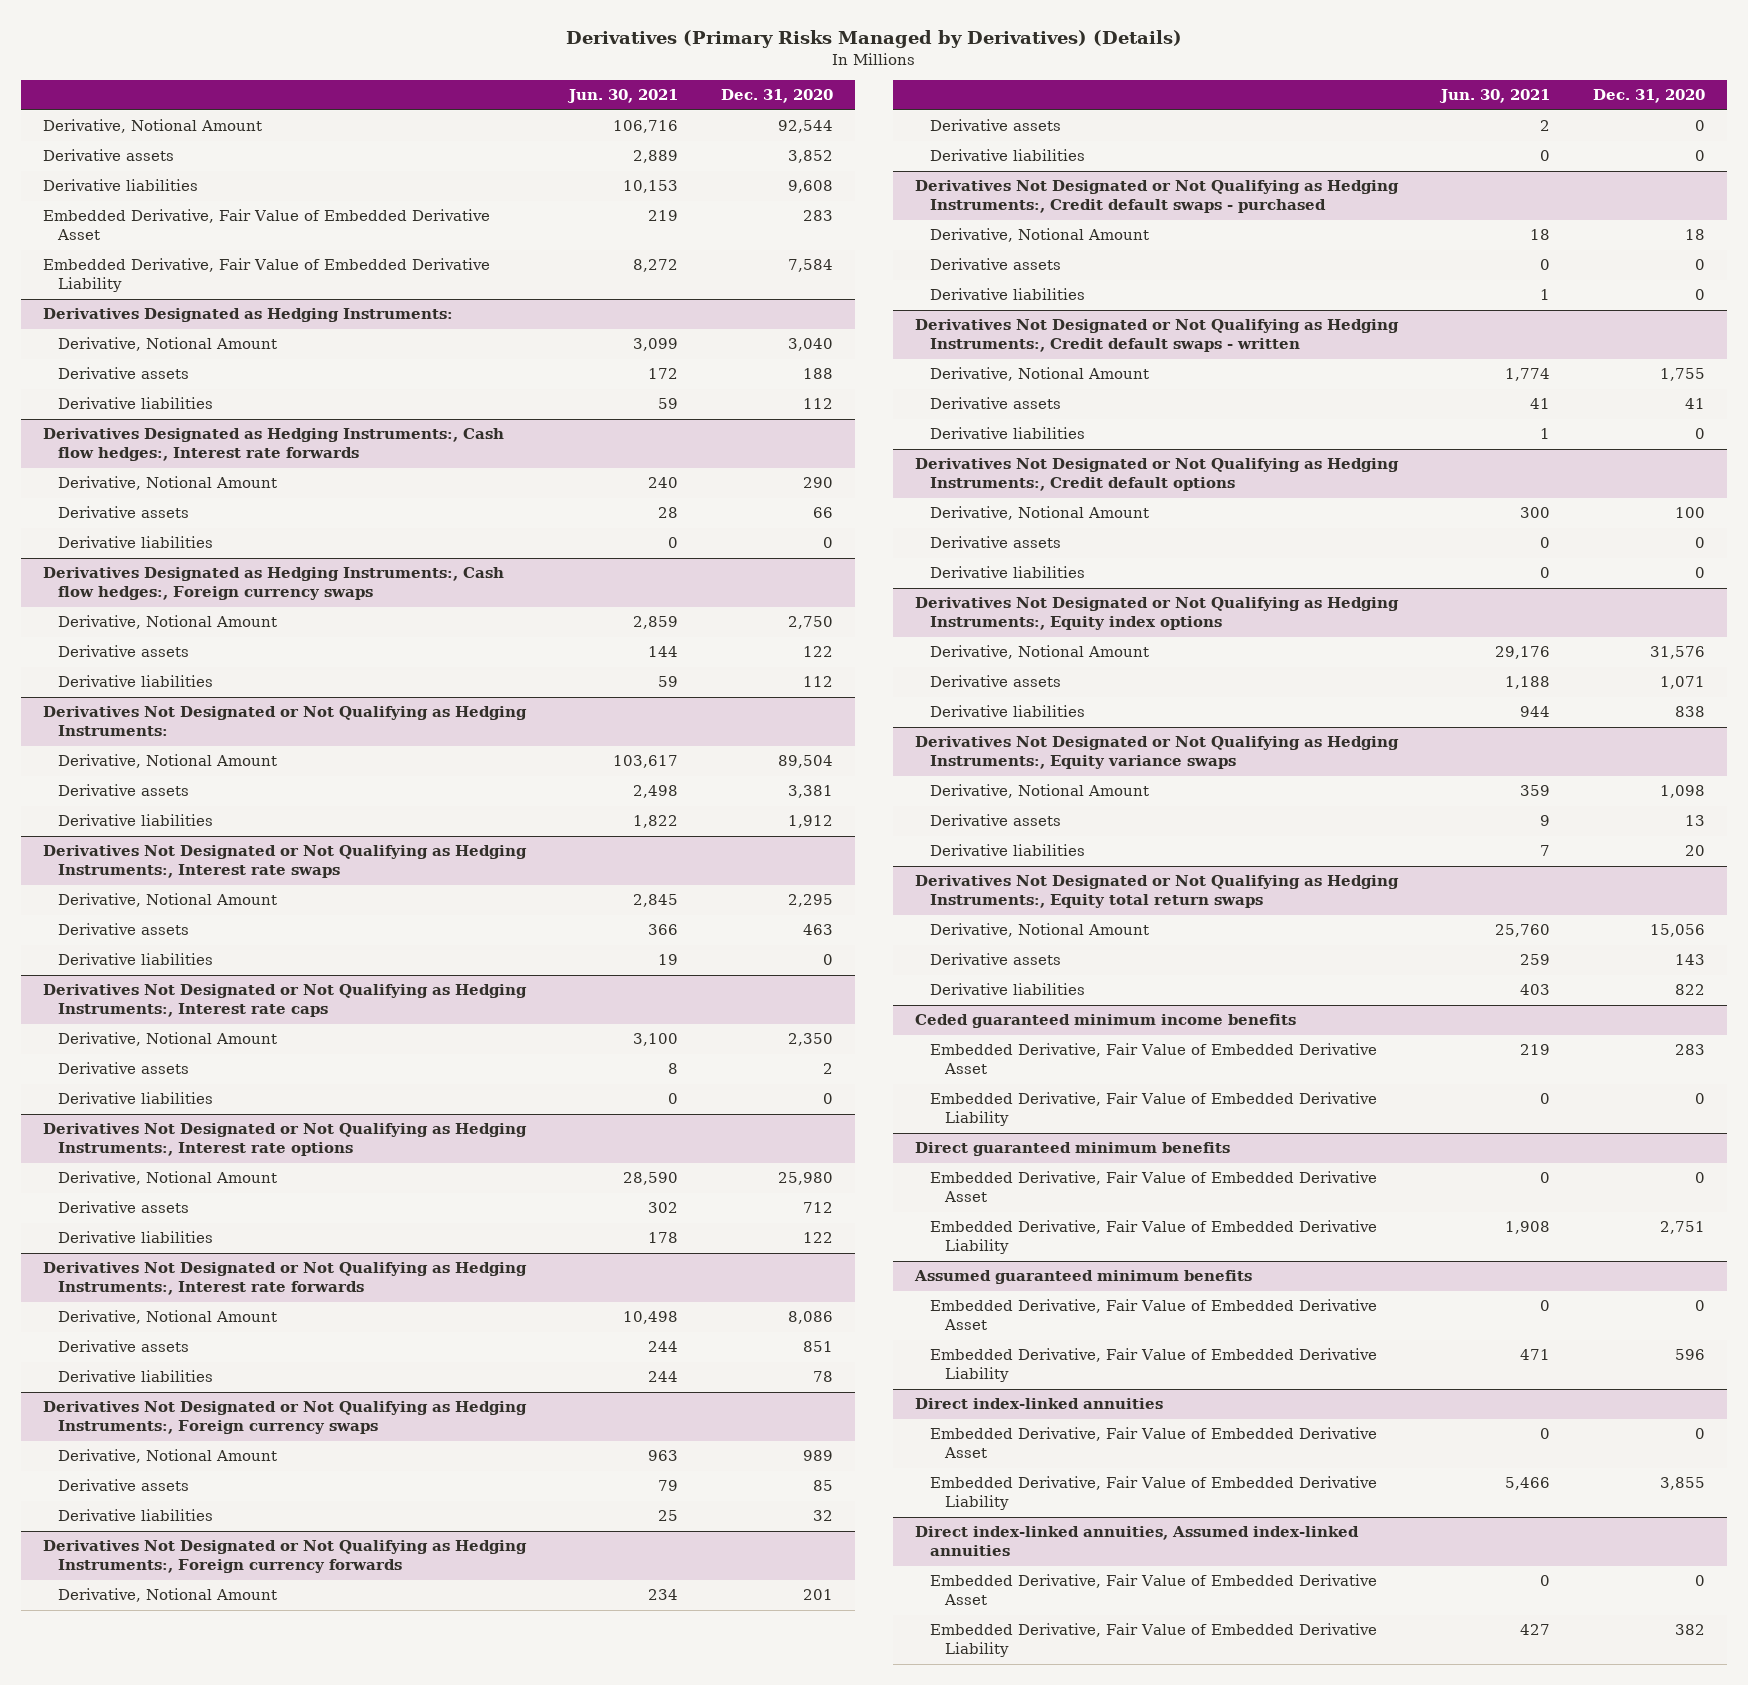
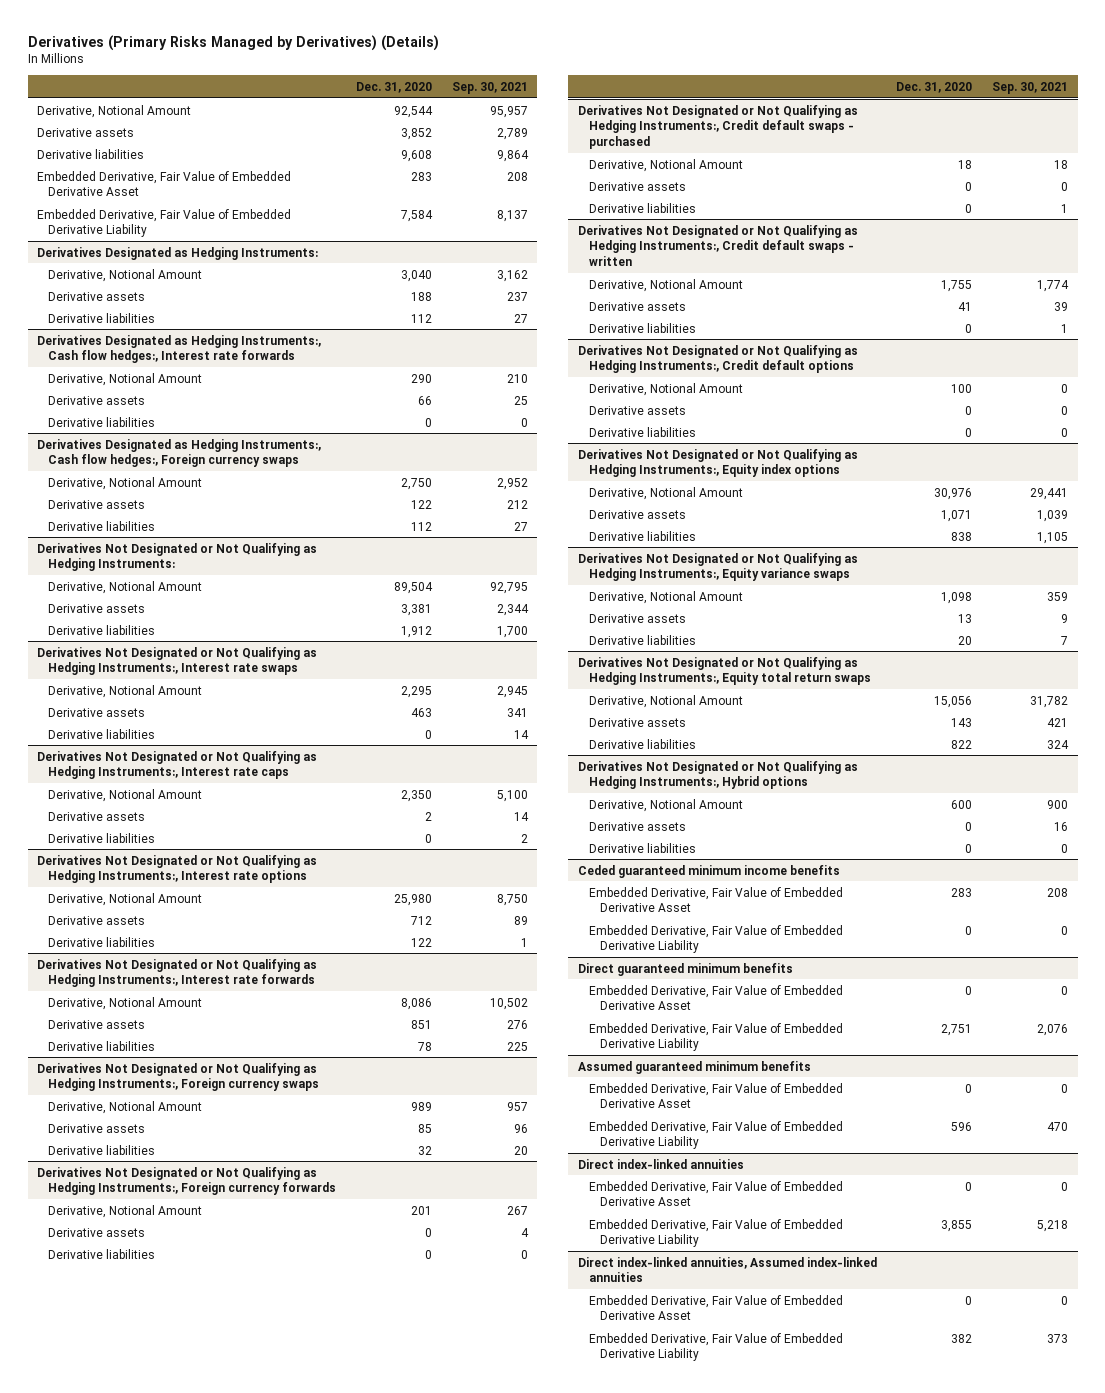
[567,89,679,104] Jun. 30, 2021 -> none
none -> [451,81,528,94] Sep. 30, 2021
[1650,646,1706,660] 31,576 -> [934,487,973,500] 30,976
none -> [577,760,858,790] Derivatives Not Designated or Not Qualifying as Hedging Instruments:, Hybrid options
none -> [588,798,743,812] Derivative, Notional Amount
none -> [588,821,686,831] Derivative assets
none -> [588,842,696,853] Derivative liabilities

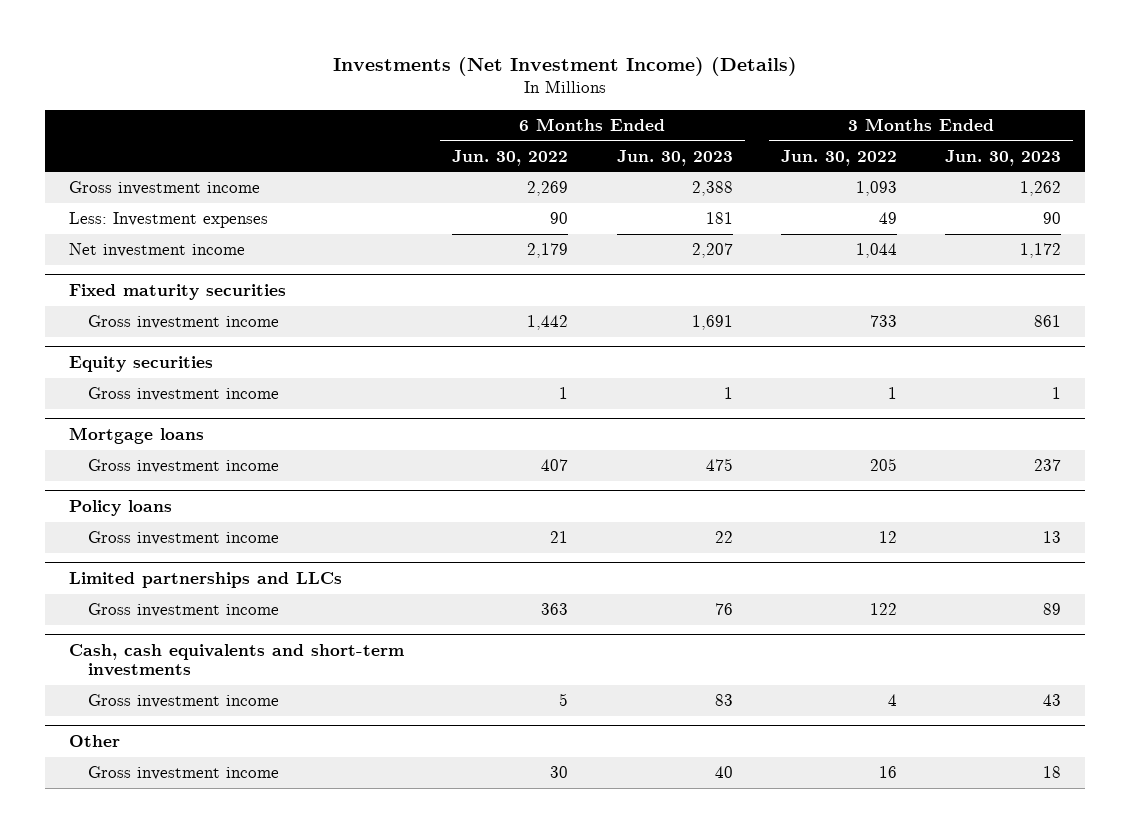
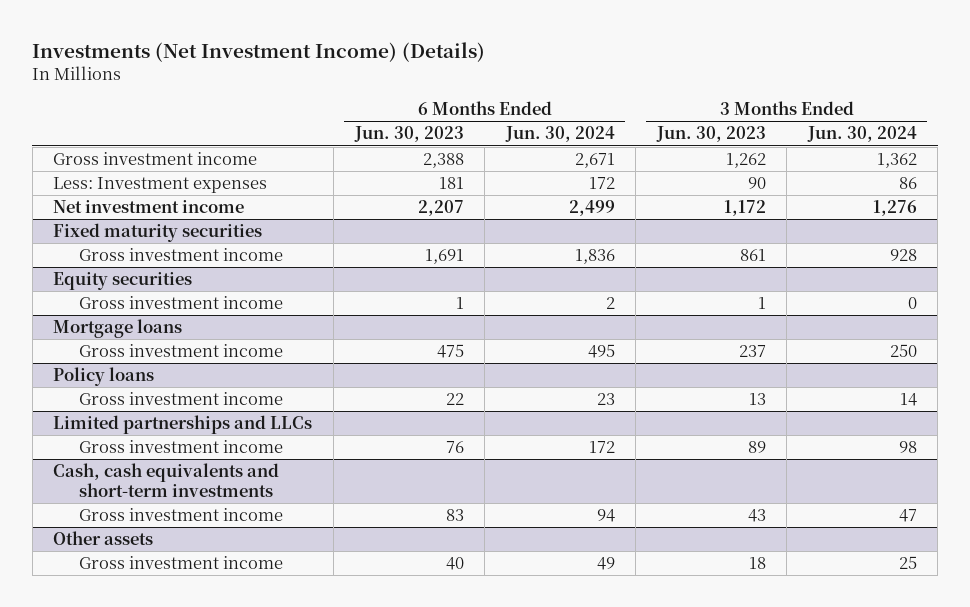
[452,149,569,166] Jun. 30, 2022 -> none
[780,149,897,166] Jun. 30, 2022 -> none
none -> [504,126,615,143] Jun. 30, 2024
none -> [806,126,917,143] Jun. 30, 2024
[69,734,121,747] Other -> [53,531,154,546] Other assets

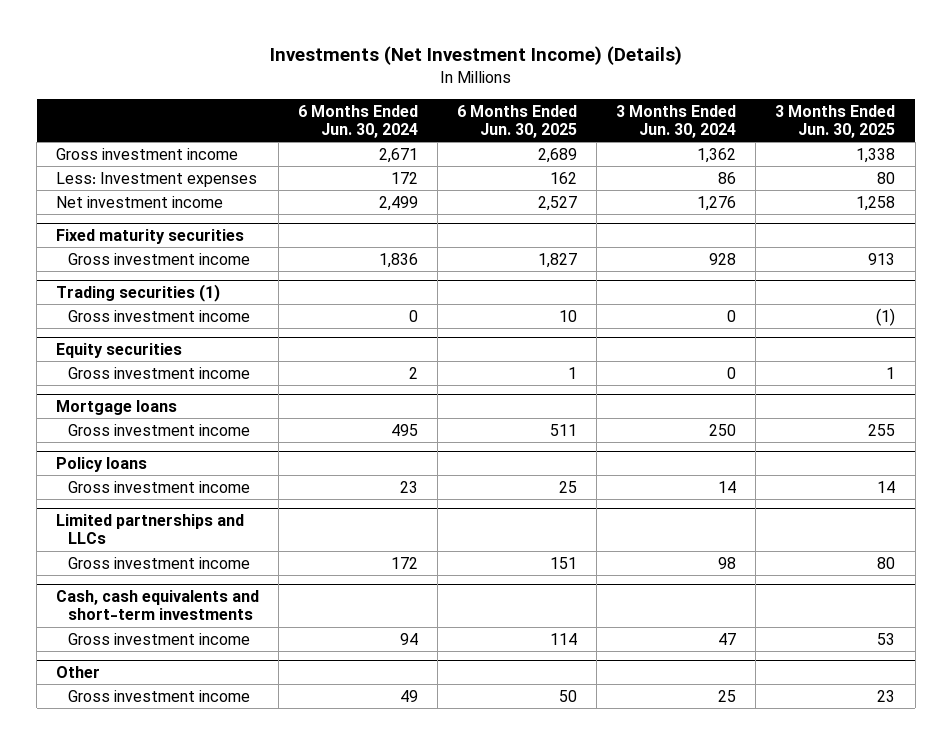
[353,126,464,143] Jun. 30, 2023 -> none
[655,126,766,143] Jun. 30, 2023 -> none
none -> [457,104,578,139] 6 Months Ended Jun. 30, 2025
none -> [775,104,896,139] 3 Months Ended Jun. 30, 2025
none -> [56,283,221,302] Trading securities (1)
none -> [68,309,251,322] Gross investment income
[53,531,154,546] Other assets -> [56,665,101,678] Other

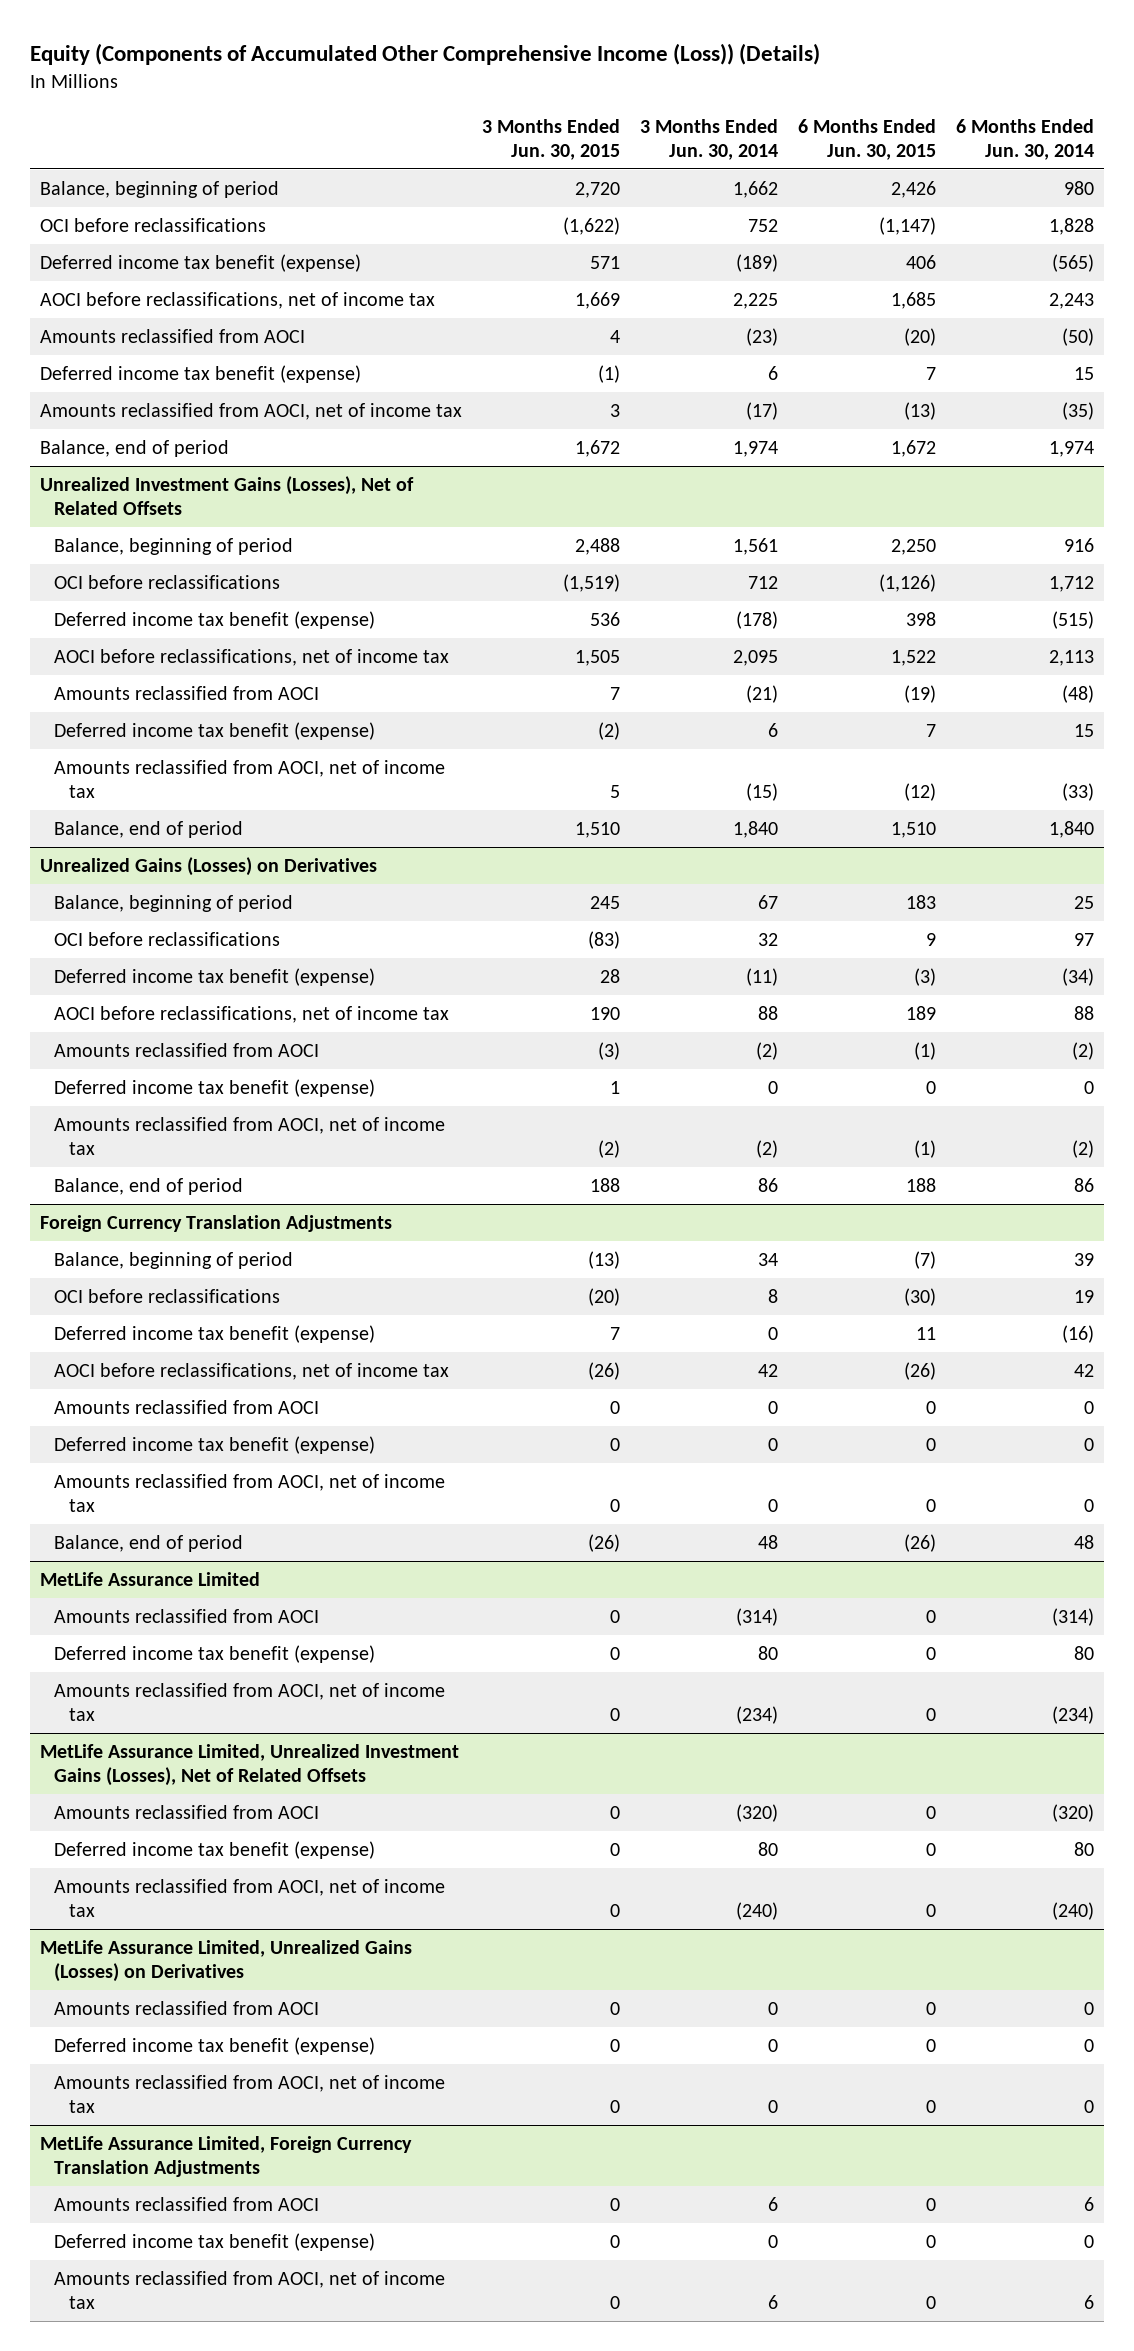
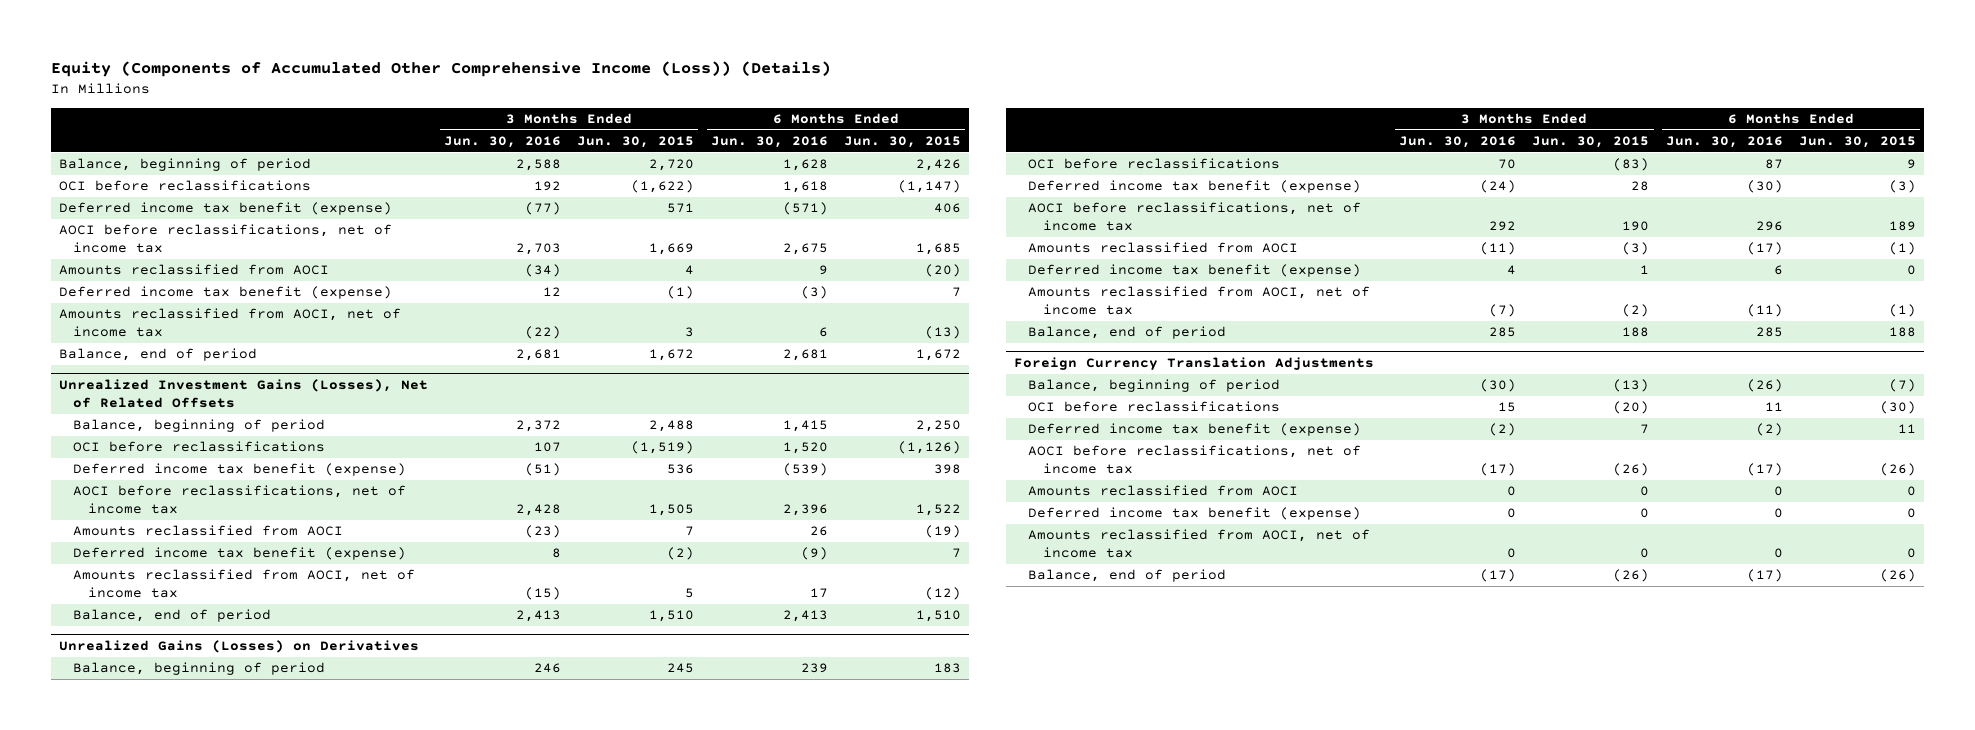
[639,118,778,160] 3 Months Ended Jun. 30, 2014 -> none
[956,118,1095,160] 6 Months Ended Jun. 30, 2014 -> none
none -> [444,136,562,149] Jun. 30, 2016
none -> [710,136,828,149] Jun. 30, 2016
[39,1571,260,1586] MetLife Assurance Limited -> none
[54,1608,320,1623] Amounts reclassified from AOCI -> none
[54,1644,376,1663] Deferred income tax benefit (expense) -> none
[54,1682,446,1721] Amounts reclassified from AOCI, net of income tax -> none
[39,1743,459,1786] MetLife Assurance Limited, Unrealized Investment Gains (Losses), Net of Related Offsets -> none
[54,1804,320,1819] Amounts reclassified from AOCI -> none
[54,1840,376,1859] Deferred income tax benefit (expense) -> none
[54,1878,446,1917] Amounts reclassified from AOCI, net of income tax -> none
[39,1939,412,1982] MetLife Assurance Limited, Unrealized Gains (Losses) on Derivatives -> none
[54,2000,320,2015] Amounts reclassified from AOCI -> none
[54,2036,376,2055] Deferred income tax benefit (expense) -> none
[54,2074,446,2113] Amounts reclassified from AOCI, net of income tax -> none
[39,2135,412,2177] MetLife Assurance Limited, Foreign Currency Translation Adjustments -> none
[54,2196,320,2211] Amounts reclassified from AOCI -> none
[54,2232,376,2251] Deferred income tax benefit (expense) -> none
[54,2270,446,2309] Amounts reclassified from AOCI, net of income tax -> none

